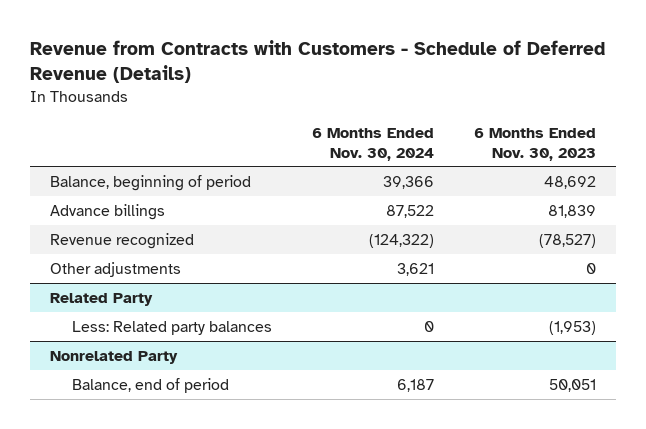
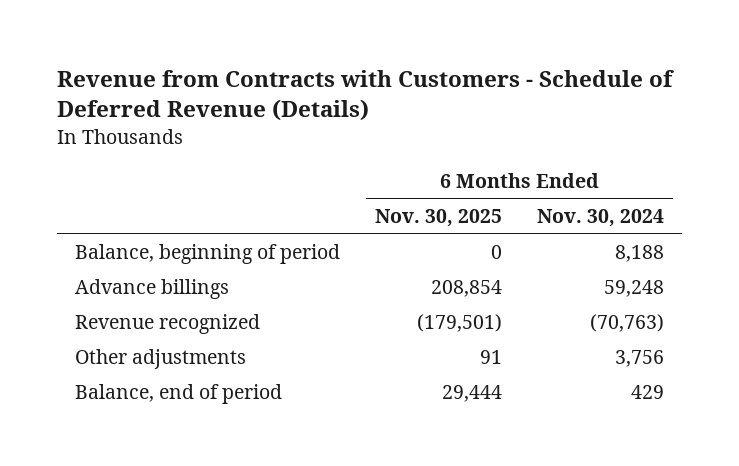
[474,127,597,161] 6 Months Ended Nov. 30, 2023 -> none
none -> [375,208,503,227] Nov. 30, 2025
[50,292,154,306] Related Party -> none
[72,320,273,335] Less: Related party balances -> none
[50,350,179,364] Nonrelated Party -> none
[383,175,435,189] 39,366 -> [615,244,665,262] 8,188
[386,204,435,218] 87,522 -> [604,279,665,297] 59,248
[369,233,435,248] (124,322) -> [590,313,665,332] (70,763)
[397,262,435,276] 3,621 -> [615,349,665,367] 3,756
[397,378,435,392] 6,187 -> [631,384,665,399] 429

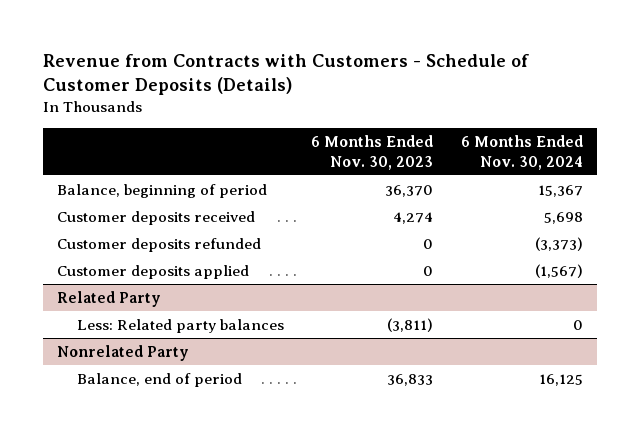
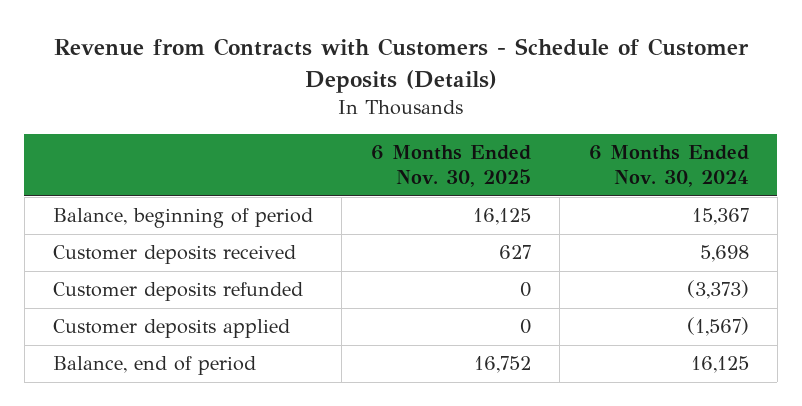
[311,134,434,170] 6 Months Ended Nov. 30, 2023 -> none
none -> [370,145,531,188] 6 Months Ended Nov. 30, 2025
[56,290,161,307] Related Party -> none
[76,318,284,333] Less: Related party balances -> none
[56,344,189,361] Nonrelated Party -> none

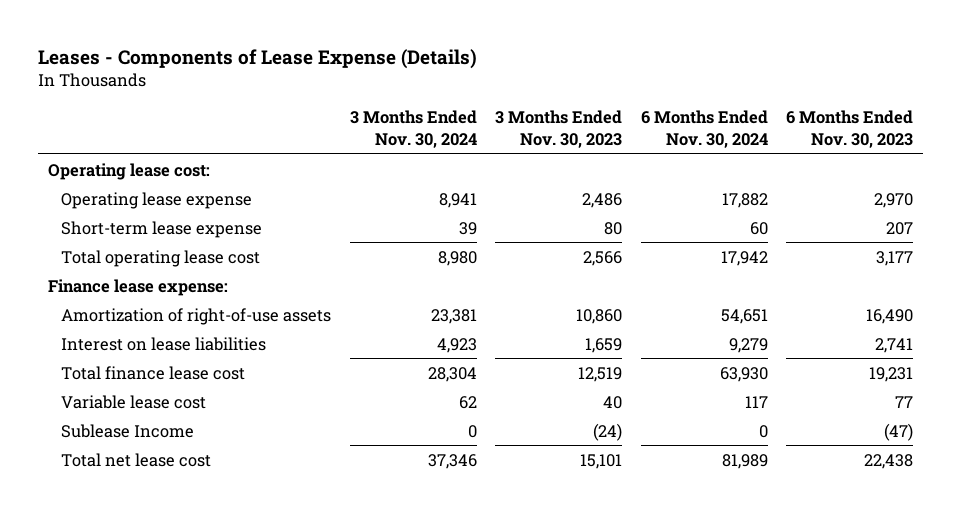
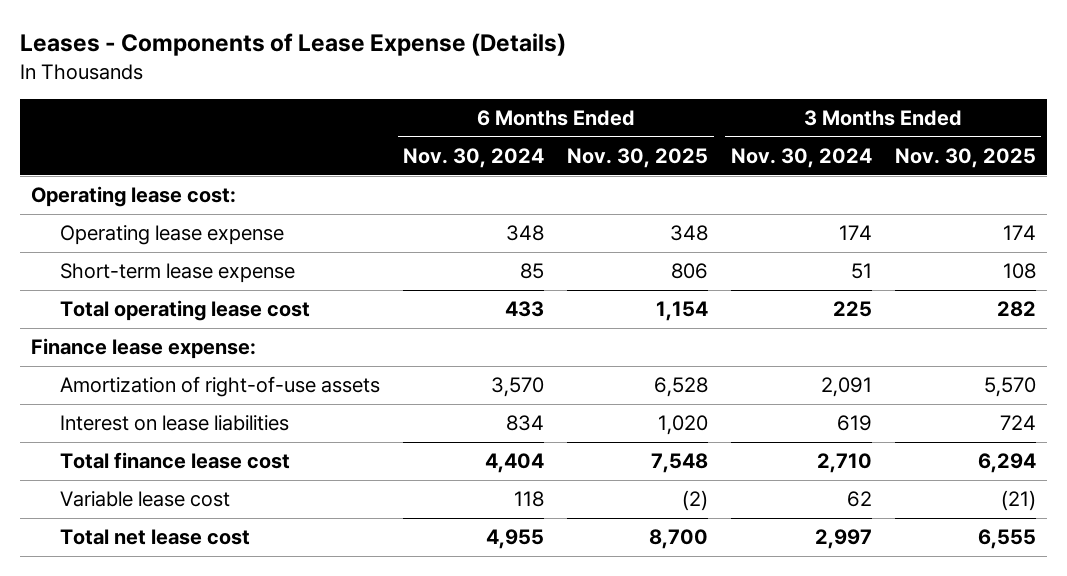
[495,110,623,148] 3 Months Ended Nov. 30, 2023 -> none
[786,110,914,148] 6 Months Ended Nov. 30, 2023 -> none
none -> [567,147,709,168] Nov. 30, 2025
none -> [894,147,1036,168] Nov. 30, 2025
[438,192,477,208] 8,941 -> [838,225,872,241] 174
[721,192,768,208] 17,882 -> [506,225,545,242] 348
[458,221,477,235] 39 -> [850,263,872,280] 51
[749,221,768,235] 60 -> [520,263,545,280] 85
[437,250,477,266] 8,980 -> [832,301,872,318] 225
[720,250,768,266] 17,942 -> [505,301,545,318] 433
[61,423,195,438] Sublease Income -> none
[430,308,477,324] 23,381 -> [820,377,872,398] 2,091
[720,308,768,324] 54,651 -> [491,377,545,398] 3,570
[436,337,477,353] 4,923 -> [836,415,872,432] 619
[728,337,768,353] 9,279 -> [506,415,545,432] 834
[427,366,477,382] 28,304 -> [816,453,872,474] 2,710
[719,366,768,382] 63,930 -> [485,453,545,474] 4,404
[744,395,768,408] 117 -> [514,491,545,508] 118
[427,453,477,469] 37,346 -> [814,529,872,550] 2,997
[721,453,768,469] 81,989 -> [486,529,545,550] 4,955

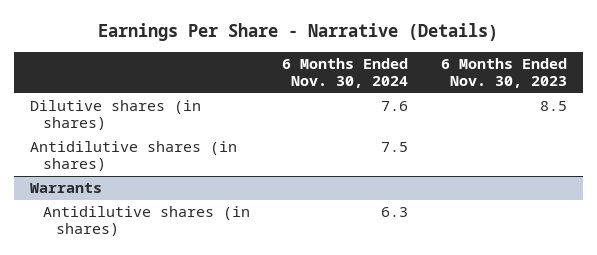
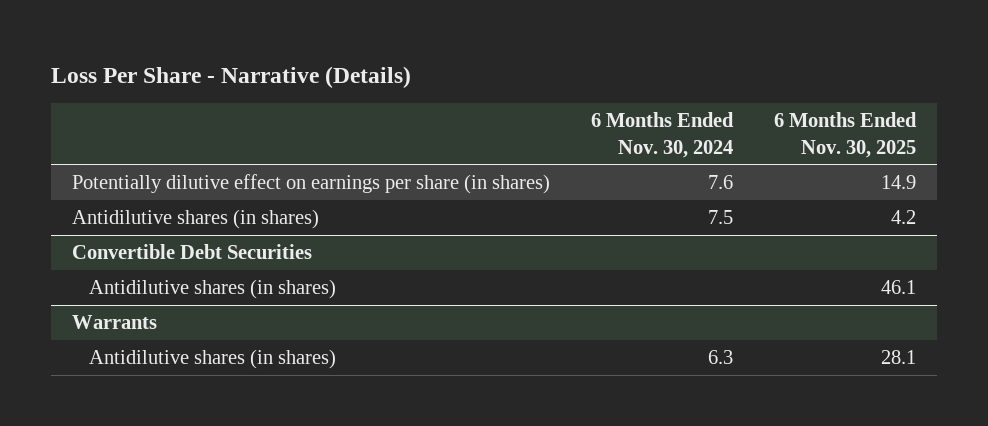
[98,23,499,42] Earnings Per Share - Narrative (Details) -> [51,66,412,89] Loss Per Share - Narrative (Details)
[440,58,567,89] 6 Months Ended Nov. 30, 2023 -> none
none -> [774,112,918,158] 6 Months Ended Nov. 30, 2025
[30,100,202,131] Dilutive shares (in shares) -> [72,173,551,194] Potentially dilutive effect on earnings per share (in shares)
none -> [72,243,313,259] Convertible Debt Securities
none -> [89,278,337,299] Antidilutive shares (in shares)

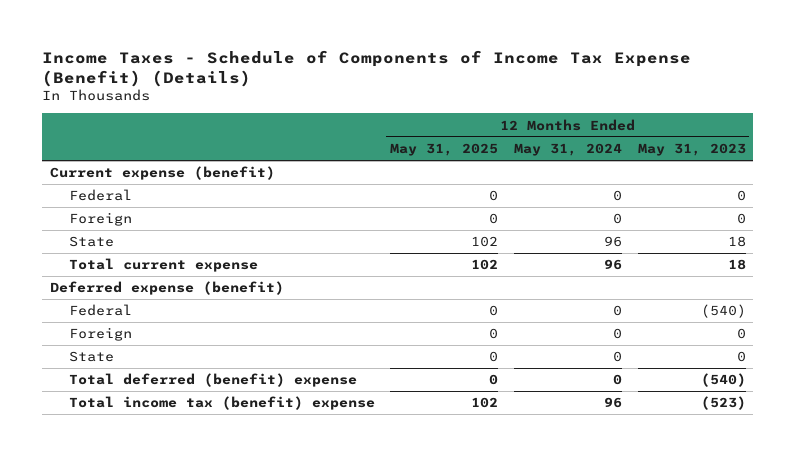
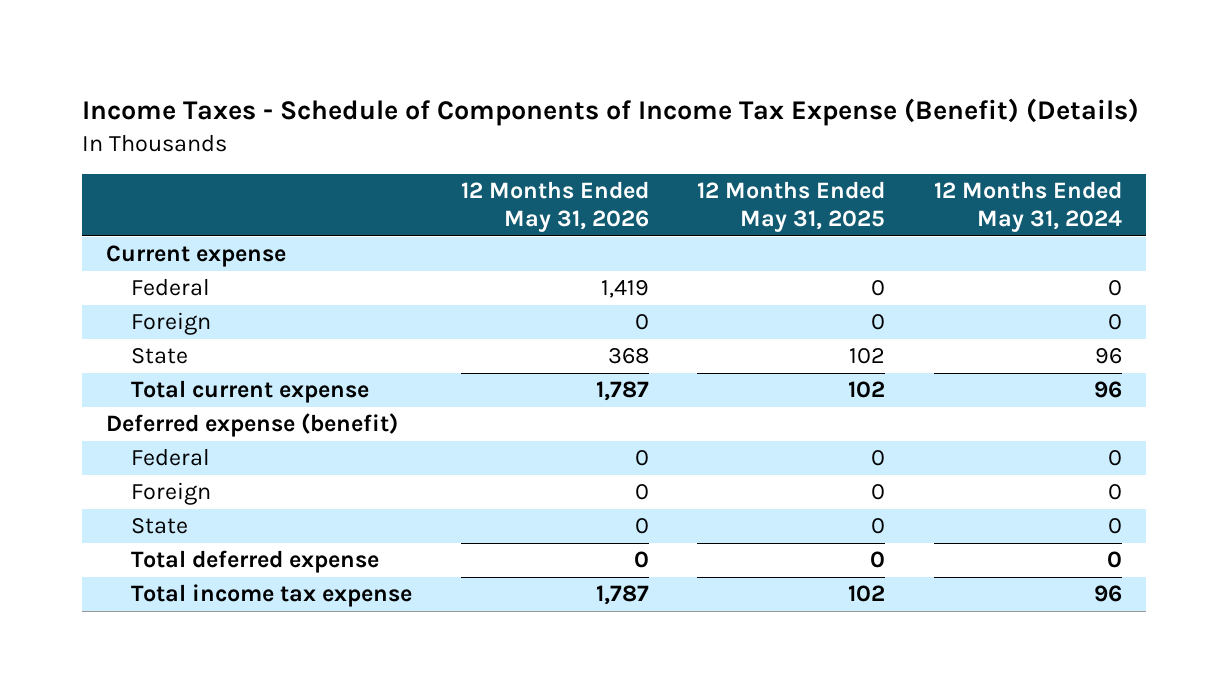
[637,143,746,157] May 31, 2023 -> none
none -> [460,181,649,233] 12 Months Ended May 31, 2026
[50,166,276,181] Current expense (benefit) -> [106,245,287,268] Current expense
[68,373,357,388] Total deferred (benefit) expense -> [131,550,380,574] Total deferred expense
[68,396,375,411] Total income tax (benefit) expense -> [131,584,413,608] Total income tax expense

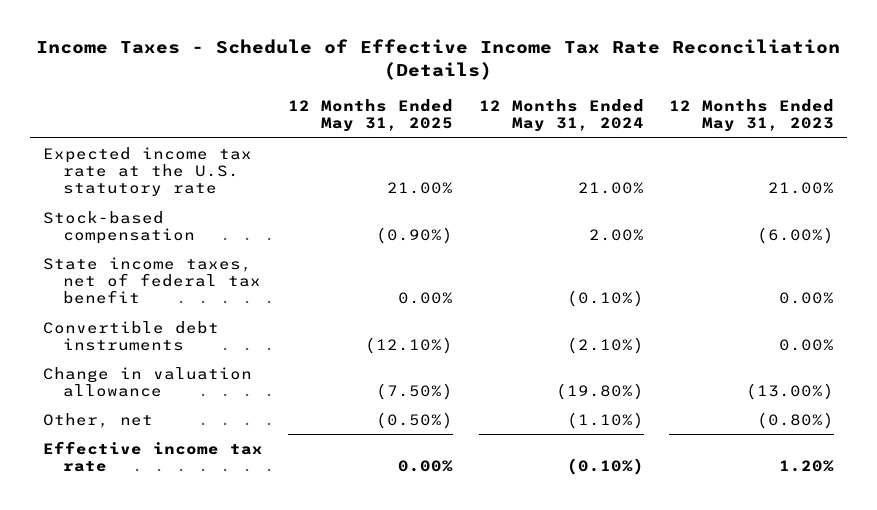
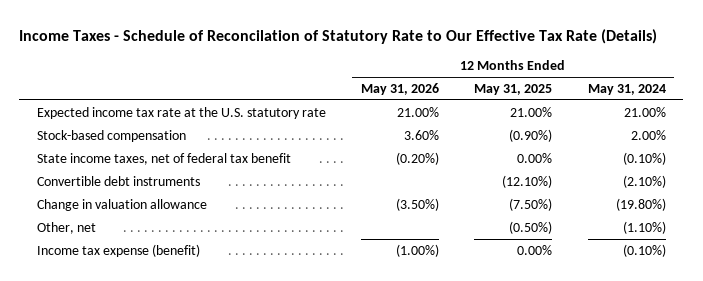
[36,39,841,81] Income Taxes - Schedule of Effective Income Tax Rate Reconciliation (Details) -> [19,28,658,44] Income Taxes - Schedule of Reconcilation of Statutory Rate to Our Effective Tax Rate (Details)
[669,98,835,133] 12 Months Ended May 31, 2023 -> none
none -> [361,82,440,95] May 31, 2026
[42,440,263,473] Effective income tax rate -> [36,243,200,257] Income tax expense (benefit)

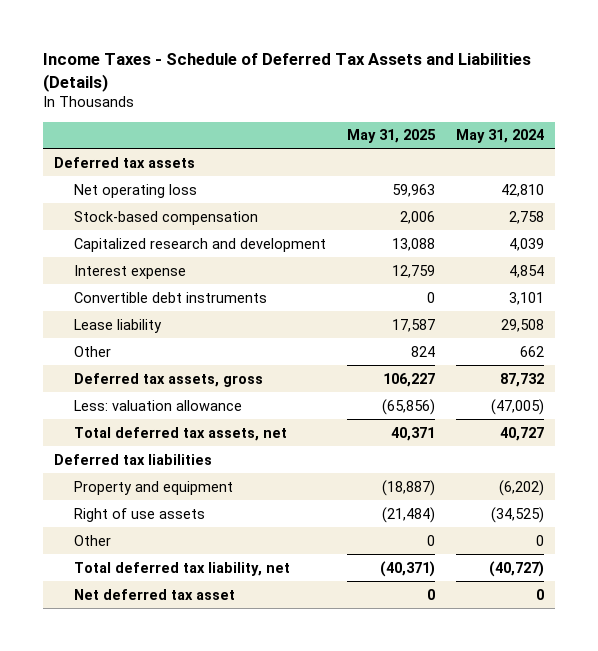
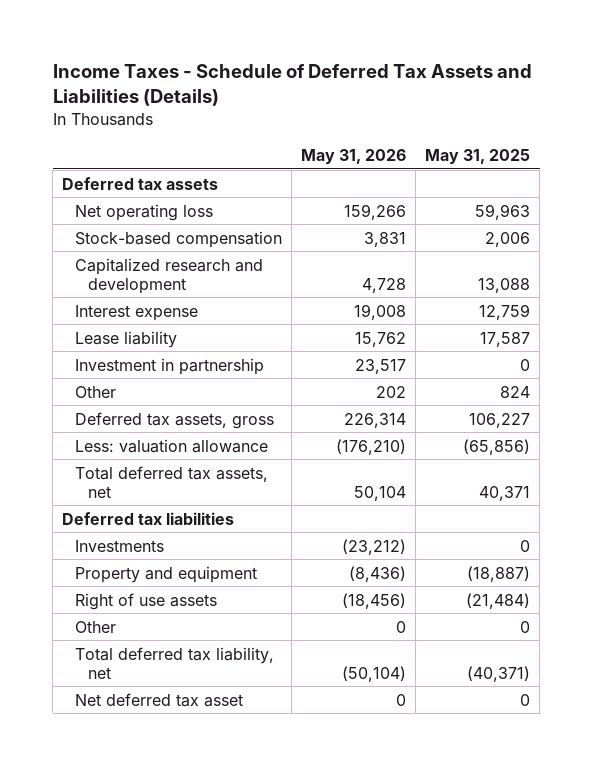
[456,129,545,144] May 31, 2024 -> none
none -> [301,148,407,164] May 31, 2026
[73,291,267,303] Convertible debt instruments -> none
none -> [75,357,265,375] Investment in partnership
none -> [75,539,165,552] Investments

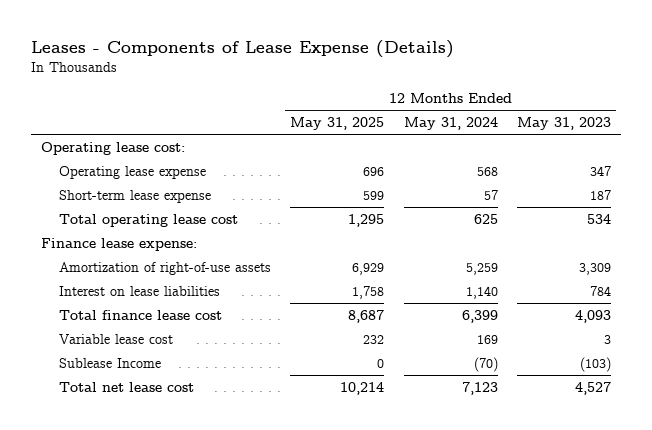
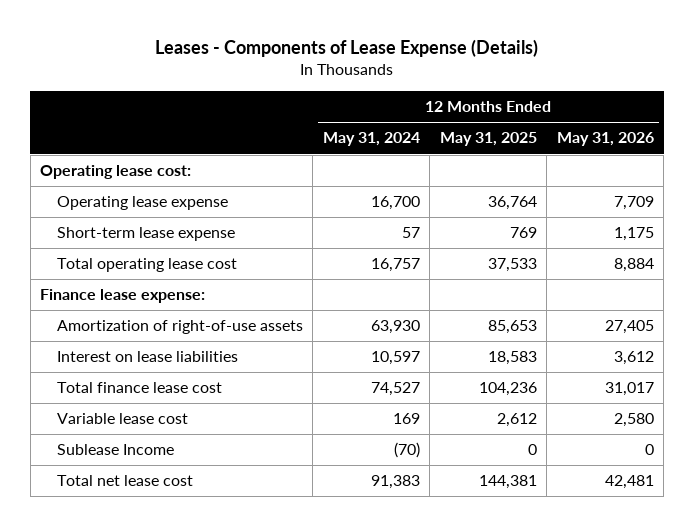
[517,117,612,131] May 31, 2023 -> none
none -> [556,132,654,147] May 31, 2026
[363,166,385,176] 696 -> [487,196,537,211] 36,764
[476,166,498,176] 568 -> [370,196,420,211] 16,700
[363,190,385,200] 599 -> [509,227,537,239] 769
[348,213,385,227] 1,295 -> [487,258,537,273] 37,533
[473,213,498,224] 625 -> [370,258,420,273] 16,757
[352,262,385,275] 6,929 -> [487,320,537,335] 85,653
[465,262,498,275] 5,259 -> [370,320,420,335] 63,930
[352,285,385,299] 1,758 -> [487,351,537,366] 18,583
[465,285,498,299] 1,140 -> [370,351,420,366] 10,597
[348,309,385,323] 8,687 -> [478,382,537,397] 104,236
[461,309,498,323] 6,399 -> [370,382,420,397] 74,527
[363,334,385,344] 232 -> [496,413,537,428] 2,612
[340,381,385,395] 10,214 -> [478,475,537,490] 144,381
[461,381,498,395] 7,123 -> [370,475,420,490] 91,383

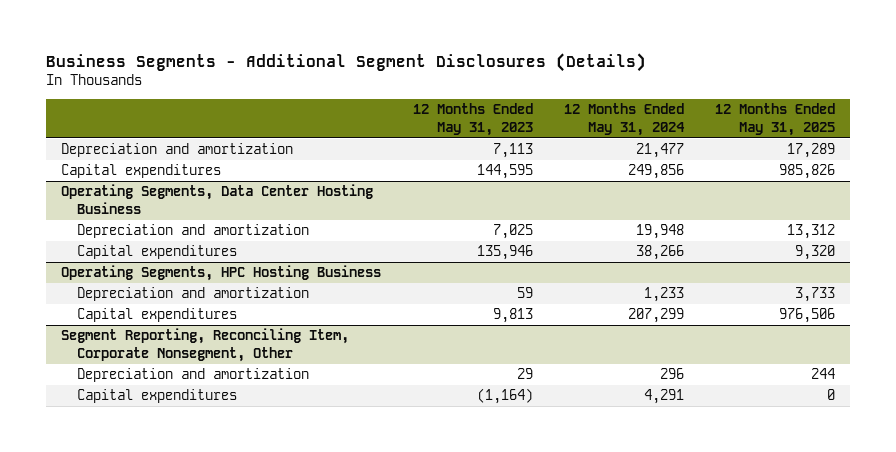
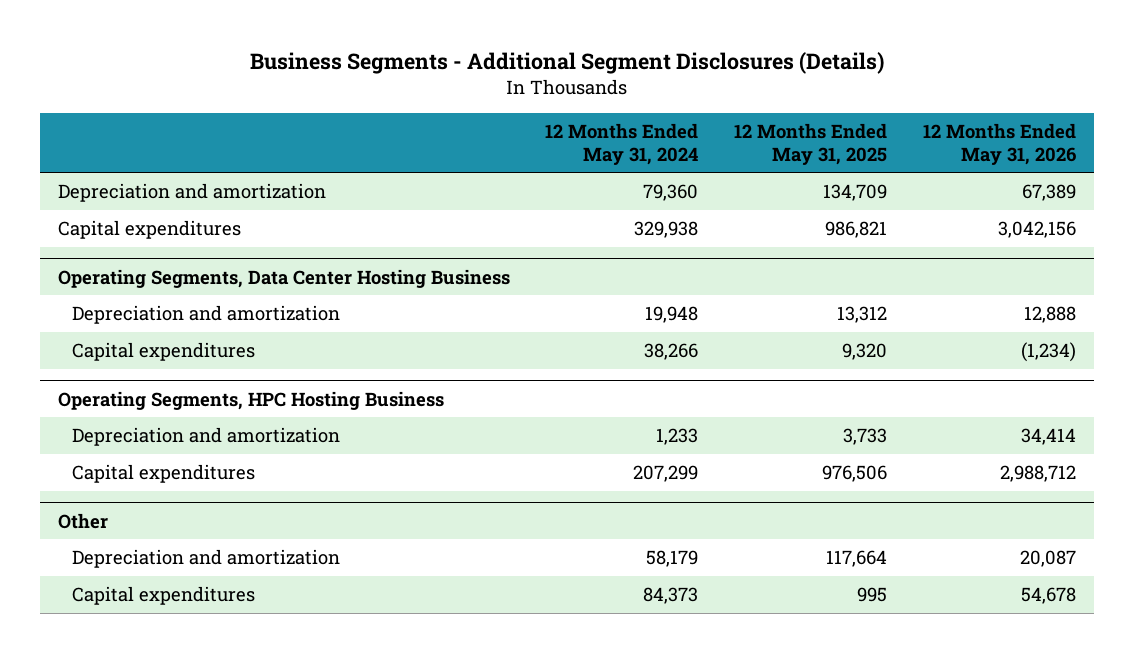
[412,103,533,136] 12 Months Ended May 31, 2023 -> none
none -> [922,122,1076,165] 12 Months Ended May 31, 2026
[635,143,684,159] 21,477 -> [643,184,699,202] 79,360
[786,143,835,159] 17,289 -> [823,184,888,202] 134,709
[627,164,684,180] 249,856 -> [634,221,699,239] 329,938
[778,164,835,180] 985,826 -> [825,221,888,239] 986,821
[61,328,350,362] Segment Reporting, Reconciling Item, Corporate Nonsegment, Other -> none
none -> [57,512,108,529] Other
[659,368,684,380] 296 -> [646,550,699,568] 58,179
[810,368,835,380] 244 -> [826,550,888,568] 117,664
[643,389,684,405] 4,291 -> [643,587,699,605] 84,373
[826,389,835,401] 0 -> [857,587,888,603] 995

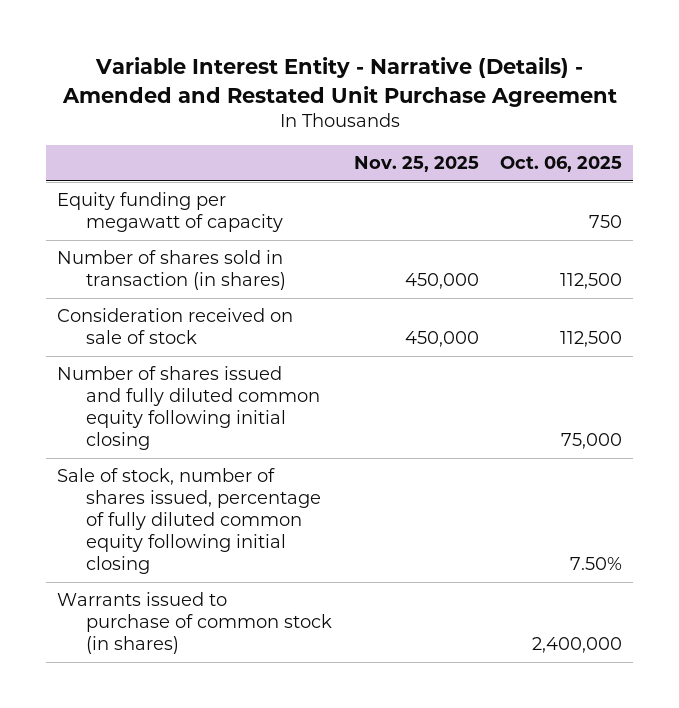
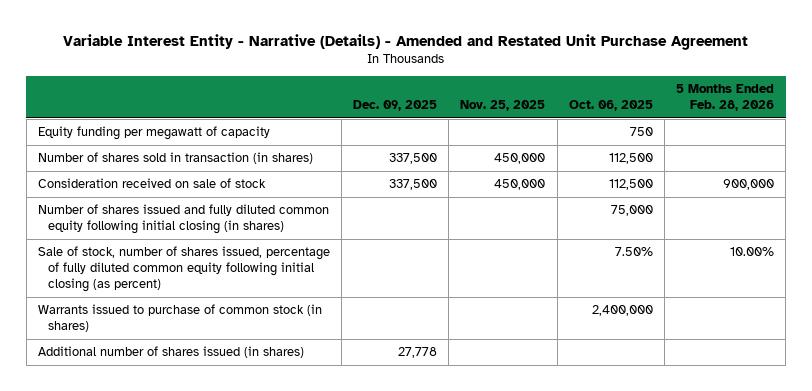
none -> [353,100,438,112] Dec. 09, 2025
none -> [676,84,775,112] 5 Months Ended Feb. 28, 2026
[57,366,321,451] Number of shares issued and fully diluted common equity following initial closing -> [37,204,329,235] Number of shares issued and fully diluted common equity following initial closing (in shares)
[57,468,322,575] Sale of stock, number of shares issued, percentage of fully diluted common equity following initial closing -> [37,246,330,293] Sale of stock, number of shares issued, percentage of fully diluted common equity following initial closing (as percent)
none -> [37,346,304,359] Additional number of shares issued (in shares)

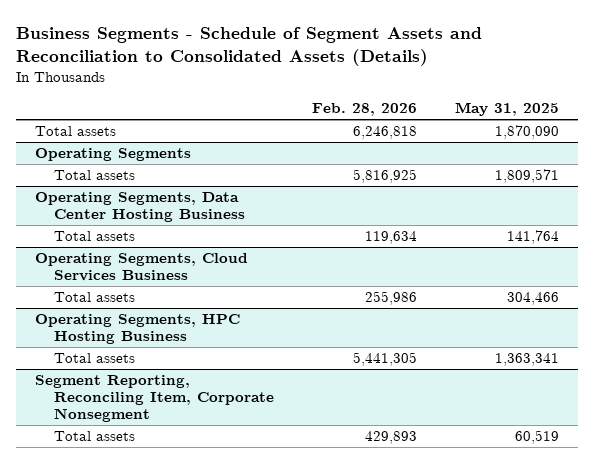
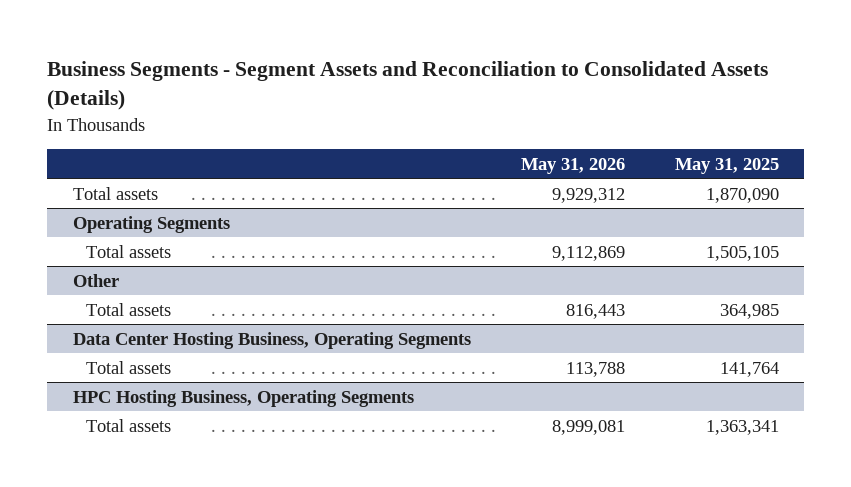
[16,27,483,67] Business Segments - Schedule of Segment Assets and Reconciliation to Consolidated Assets (Details) -> [47,61,769,111] Business Segments - Segment Assets and Reconciliation to Consolidated Assets (Details)
[312,103,418,117] Feb. 28, 2026 -> none
none -> [520,157,625,174] May 31, 2026
[495,169,560,184] 1,809,571 -> [705,245,779,261] 1,505,105
none -> [72,273,119,287] Other
none -> [86,302,172,316] Total assets
[35,192,245,223] Operating Segments, Data Center Hosting Business -> [72,331,471,349] Data Center Hosting Business, Operating Segments
[35,253,249,282] Operating Segments, Cloud Services Business -> none
[53,292,135,303] Total assets -> none
[35,314,241,345] Operating Segments, HPC Hosting Business -> [72,389,414,407] HPC Hosting Business, Operating Segments
[35,375,274,423] Segment Reporting, Reconciling Item, Corporate Nonsegment -> none
[53,431,135,442] Total assets -> none

